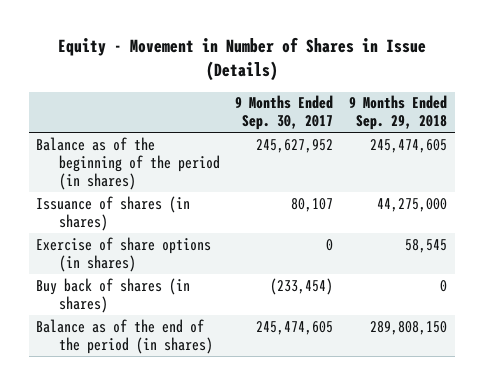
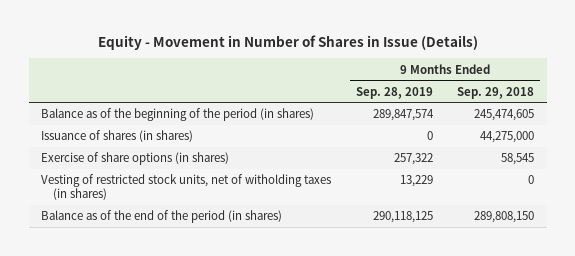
[235,95,334,131] 9 Months Ended Sep. 30, 2017 -> none
none -> [355,86,433,99] Sep. 28, 2019
[36,277,191,313] Buy back of shares (in shares) -> none
none -> [41,174,332,200] Vesting of restricted stock units, net of witholding taxes (in shares)

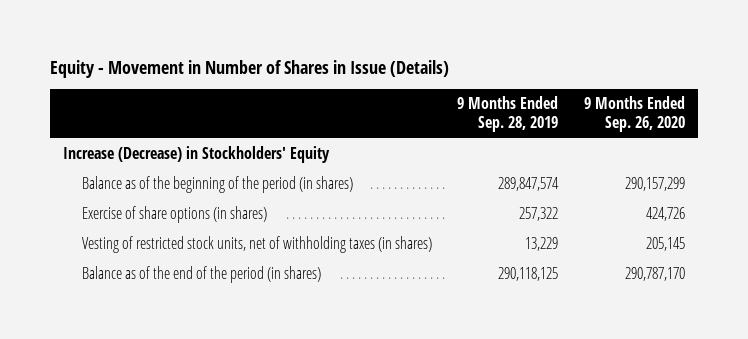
[457,86,535,99] Sep. 29, 2018 -> none
none -> [583,96,685,133] 9 Months Ended Sep. 26, 2020
none -> [62,146,330,164] Increase (Decrease) in Stockholders' Equity
[41,130,194,143] Issuance of shares (in shares) -> none
[41,174,332,200] Vesting of restricted stock units, net of witholding taxes (in shares) -> [81,236,432,254] Vesting of restricted stock units, net of withholding taxes (in shares)

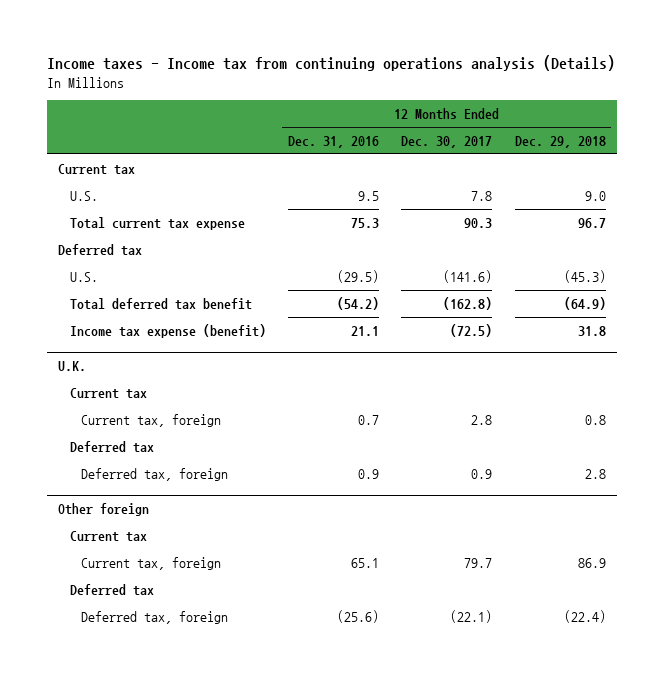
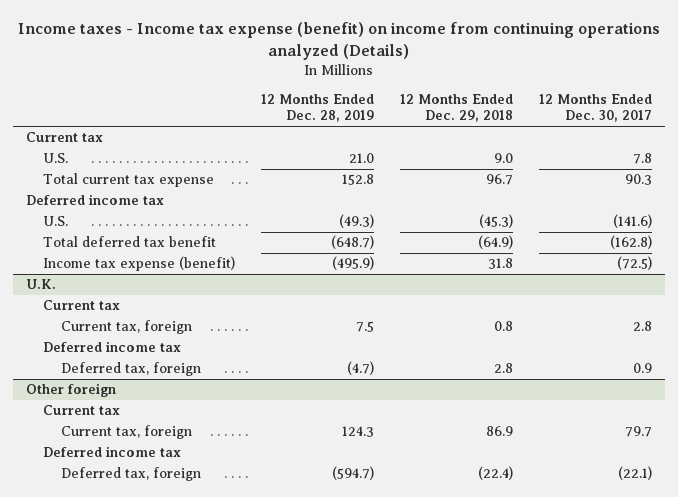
[47,55,616,72] Income taxes - Income tax from continuing operations analysis (Details) -> [17,22,660,60] Income taxes - Income tax expense (benefit) on income from continuing operations analyzed (Details)
[287,135,379,148] Dec. 31, 2016 -> none
none -> [261,93,375,123] 12 Months Ended Dec. 28, 2019
[58,243,143,256] Deferred tax -> [25,194,164,206] Deferred income tax
[69,440,154,453] Deferred tax -> [43,341,182,353] Deferred income tax
[69,583,154,596] Deferred tax -> [43,446,182,458] Deferred income tax

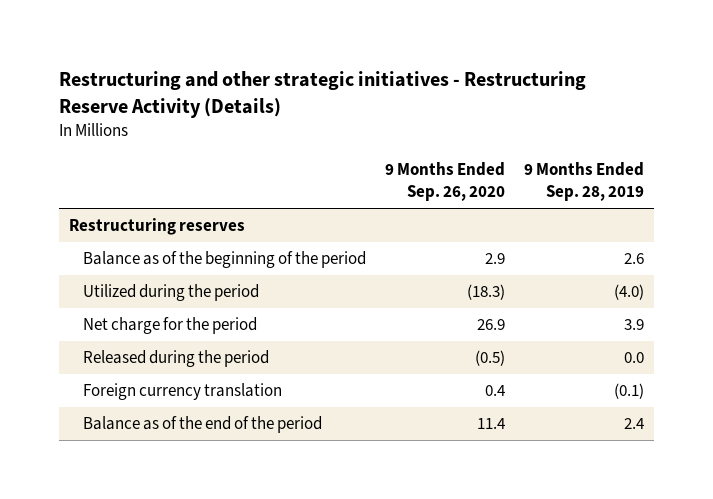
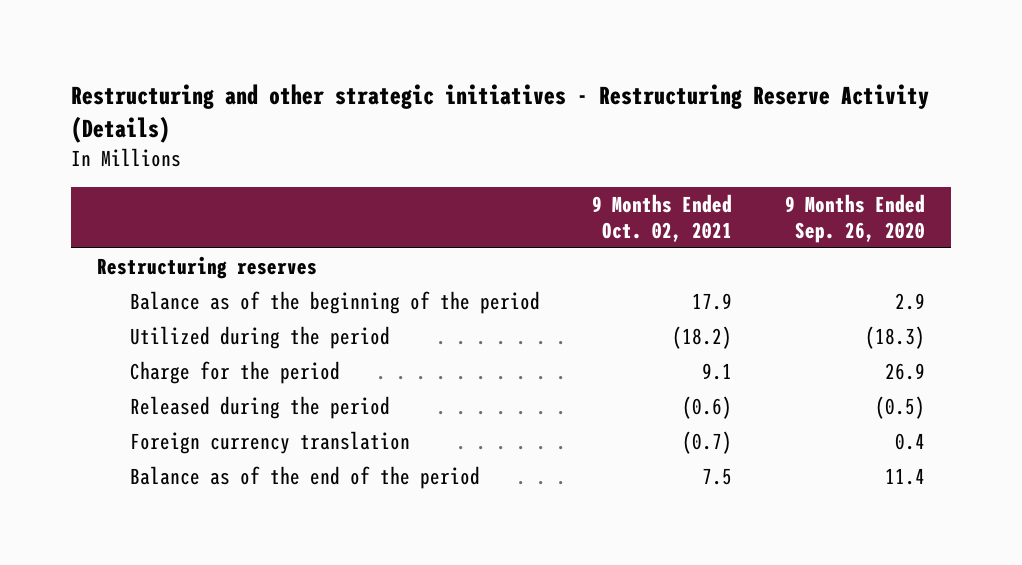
[524,162,645,202] 9 Months Ended Sep. 28, 2019 -> none
none -> [592,194,733,242] 9 Months Ended Oct. 02, 2021
[83,317,258,335] Net charge for the period -> [129,360,340,384] Charge for the period

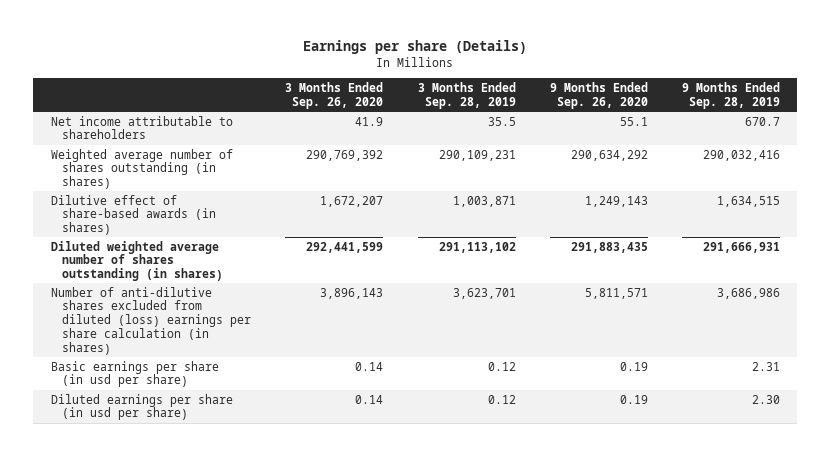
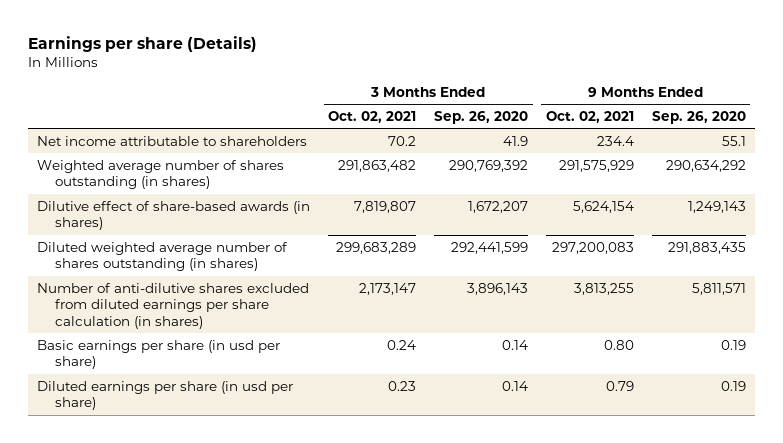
[417,81,516,109] 3 Months Ended Sep. 28, 2019 -> none
[682,81,781,109] 9 Months Ended Sep. 28, 2019 -> none
none -> [328,111,417,124] Oct. 02, 2021
none -> [545,111,634,124] Oct. 02, 2021
[50,286,252,355] Number of anti-dilutive shares excluded from diluted (loss) earnings per share calculation (in shares) -> [37,282,310,330] Number of anti-dilutive shares excluded from diluted earnings per share calculation (in shares)

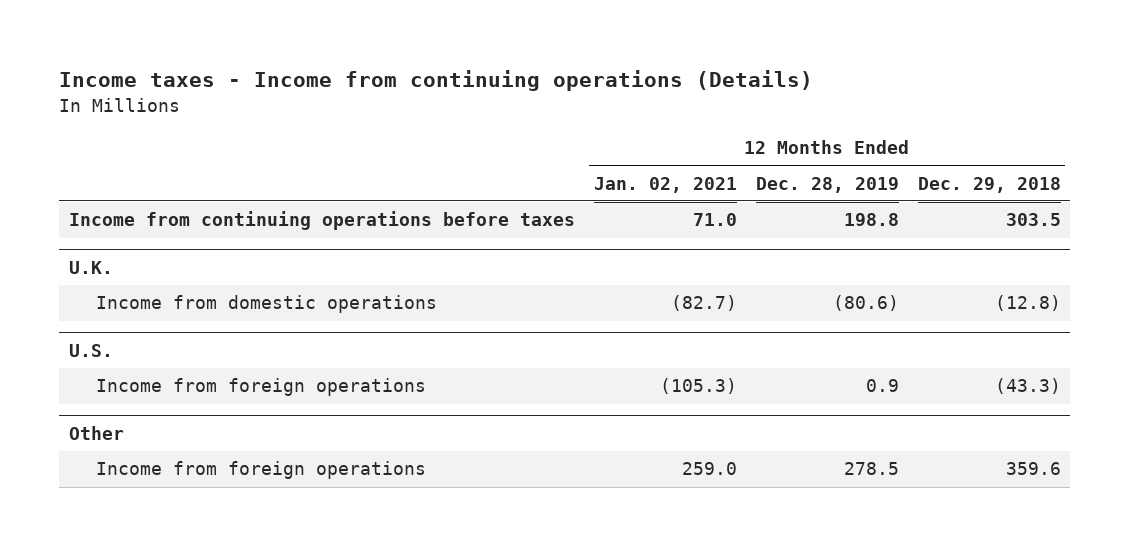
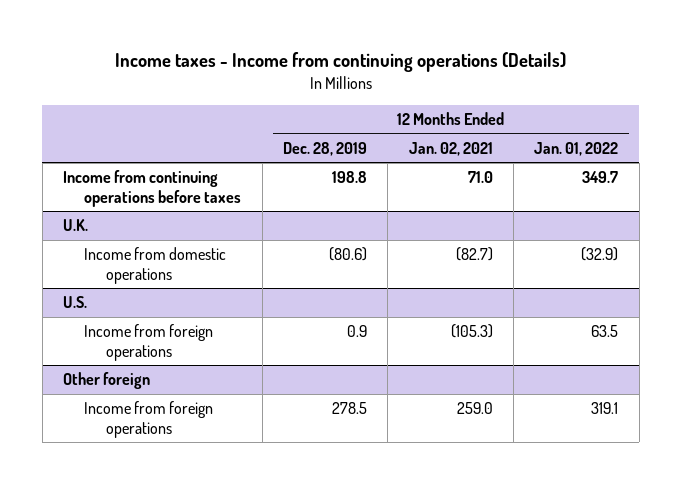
[917,176,1061,193] Dec. 29, 2018 -> none
none -> [534,141,619,156] Jan. 01, 2022
[68,425,124,440] Other -> [62,372,150,390] Other foreign

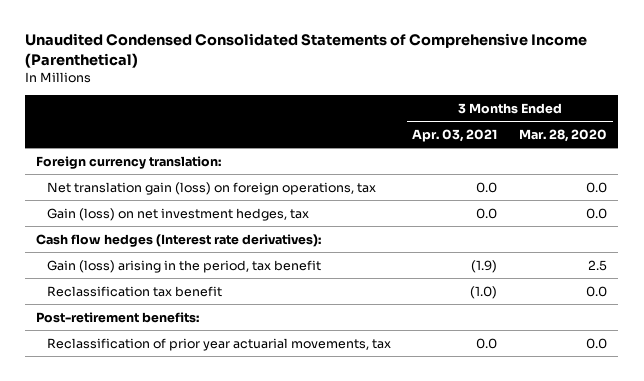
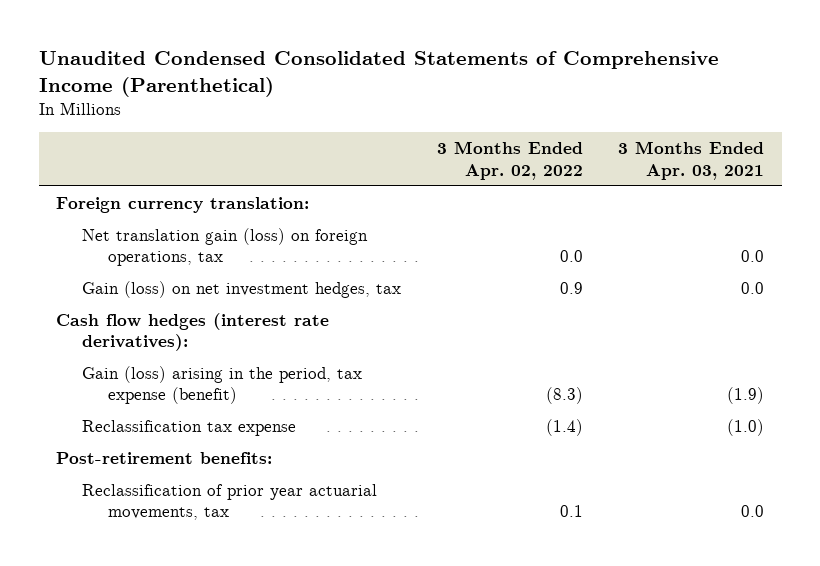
[519,128,608,142] Mar. 28, 2020 -> none
none -> [436,141,583,180] 3 Months Ended Apr. 02, 2022
[36,233,322,247] Cash flow hedges (Interest rate derivatives): -> [56,313,330,352] Cash flow hedges (interest rate derivatives):
[46,259,321,273] Gain (loss) arising in the period, tax benefit -> [82,366,363,405] Gain (loss) arising in the period, tax expense (benefit)
[46,285,222,297] Reclassification tax benefit -> [82,420,297,437] Reclassification tax expense

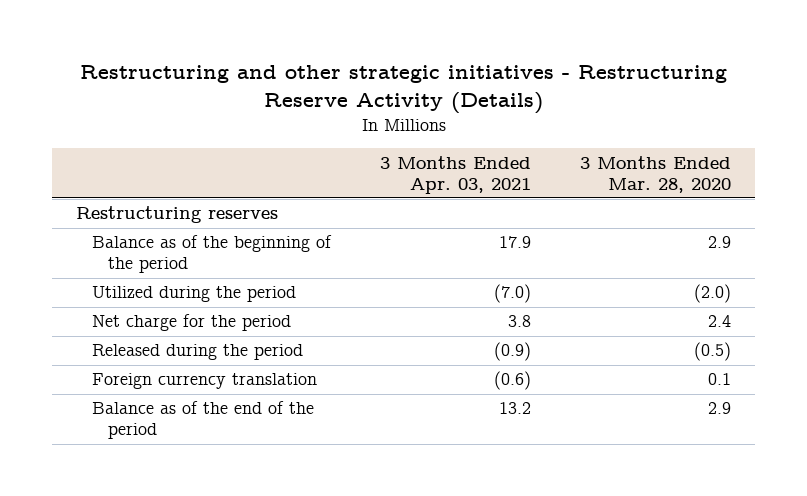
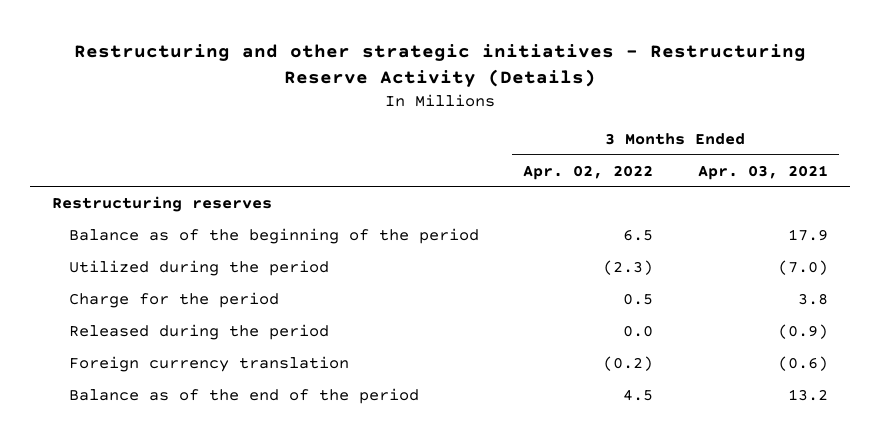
[579,155,731,193] 3 Months Ended Mar. 28, 2020 -> none
none -> [523,164,654,180] Apr. 02, 2022
[91,314,291,332] Net charge for the period -> [69,291,280,308] Charge for the period

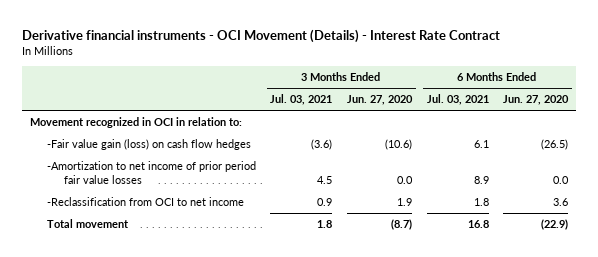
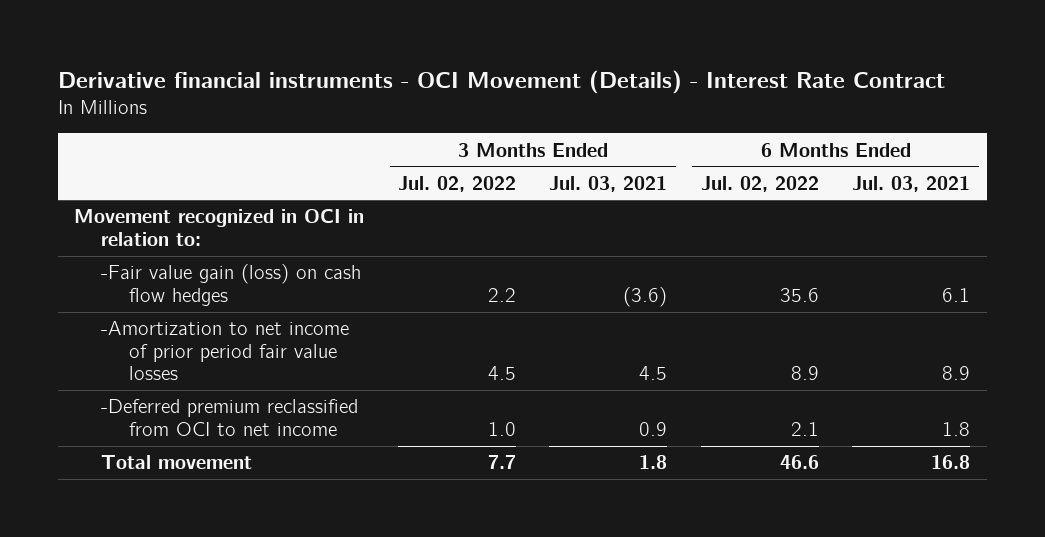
[346,95,413,106] Jun. 27, 2020 -> none
[503,95,570,106] Jun. 27, 2020 -> none
none -> [397,175,516,192] Jul. 02, 2022
none -> [700,175,819,192] Jul. 02, 2022
[46,197,244,207] -Reclassification from OCI to net income -> [101,399,359,436] -Deferred premium reclassified from OCI to net income

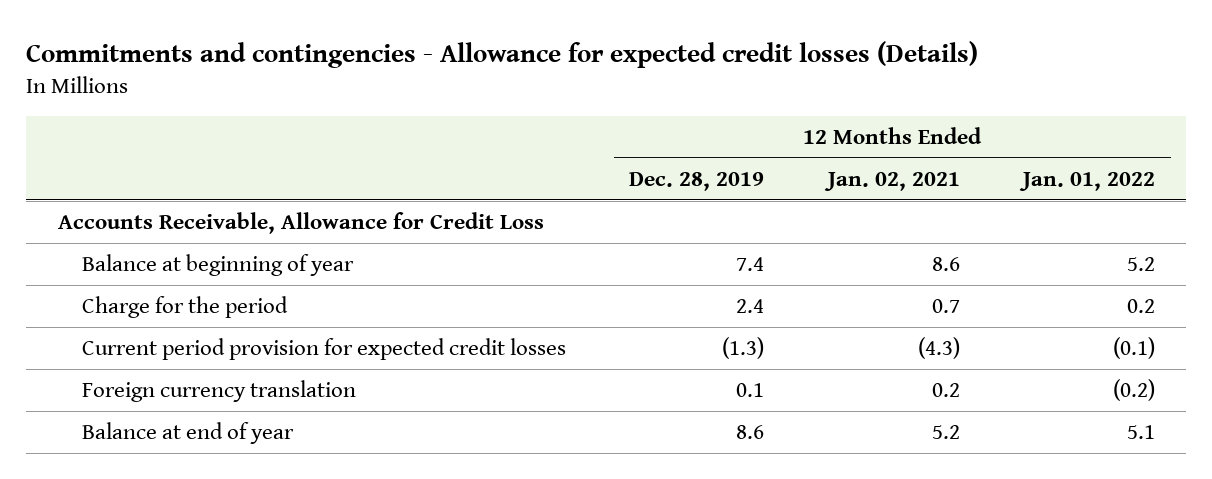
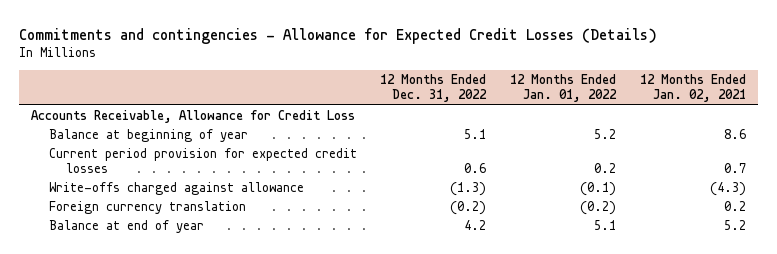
[25,40,978,68] Commitments and contingencies - Allowance for expected credit losses (Details) -> [19,27,658,44] Commitments and contingencies - Allowance for Expected Credit Losses (Details)
[629,171,765,191] Dec. 28, 2019 -> none
none -> [380,74,488,103] 12 Months Ended Dec. 31, 2022
[82,296,289,319] Charge for the period -> [48,148,357,174] Current period provision for expected credit losses
[82,338,567,361] Current period provision for expected credit losses -> [48,182,304,196] Write-offs charged against allowance

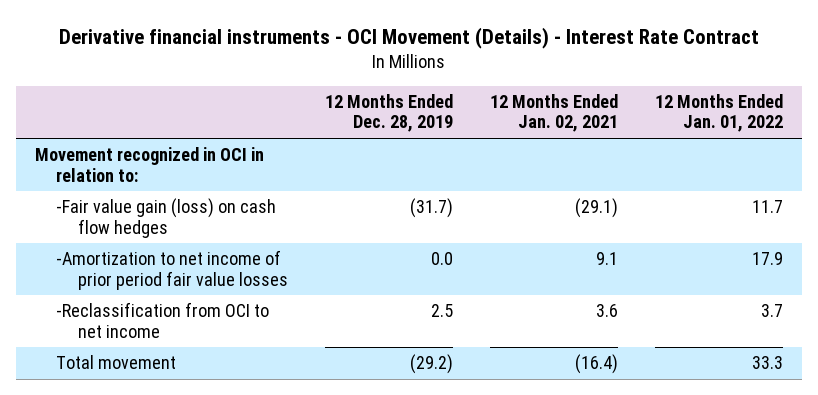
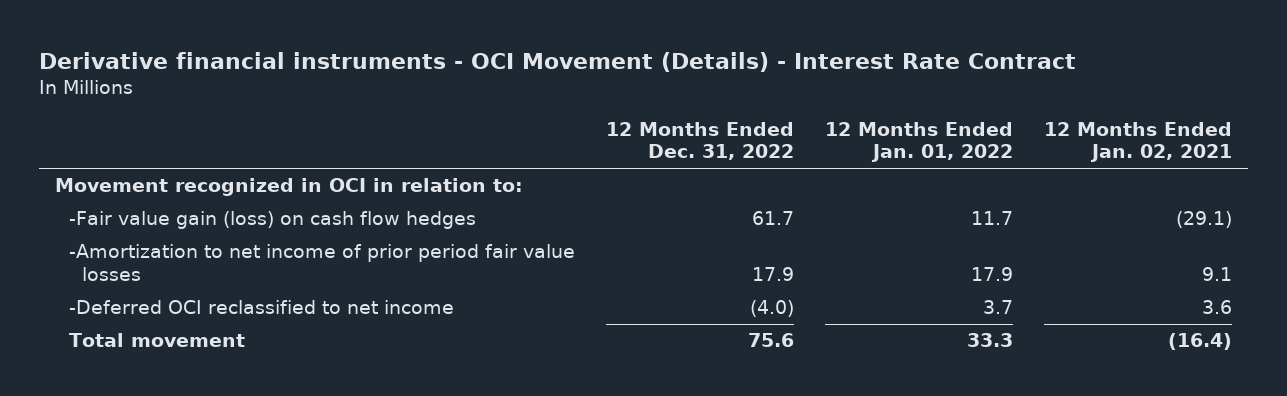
[325,93,454,133] 12 Months Ended Dec. 28, 2019 -> none
none -> [605,122,794,161] 12 Months Ended Dec. 31, 2022
[56,302,270,338] -Reclassification from OCI to net income -> [68,300,454,315] -Deferred OCI reclassified to net income

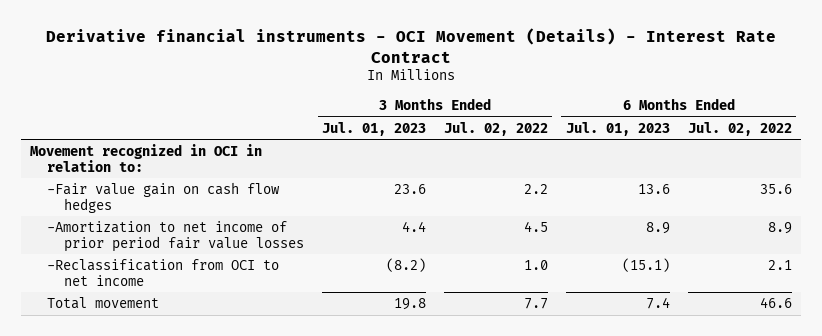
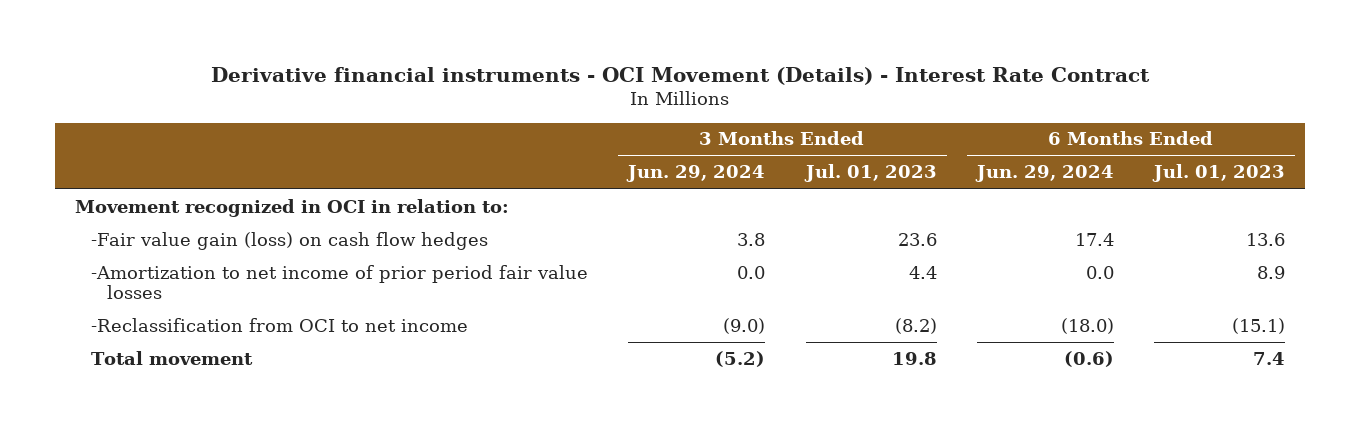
[444,121,549,136] Jul. 02, 2022 -> none
[687,121,792,136] Jul. 02, 2022 -> none
none -> [626,165,766,183] Jun. 29, 2024
none -> [974,165,1114,183] Jun. 29, 2024
[47,182,281,213] -Fair value gain on cash flow hedges -> [90,231,488,250] -Fair value gain (loss) on cash flow hedges

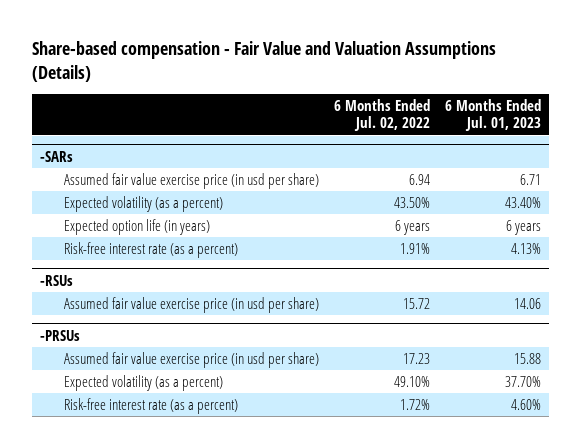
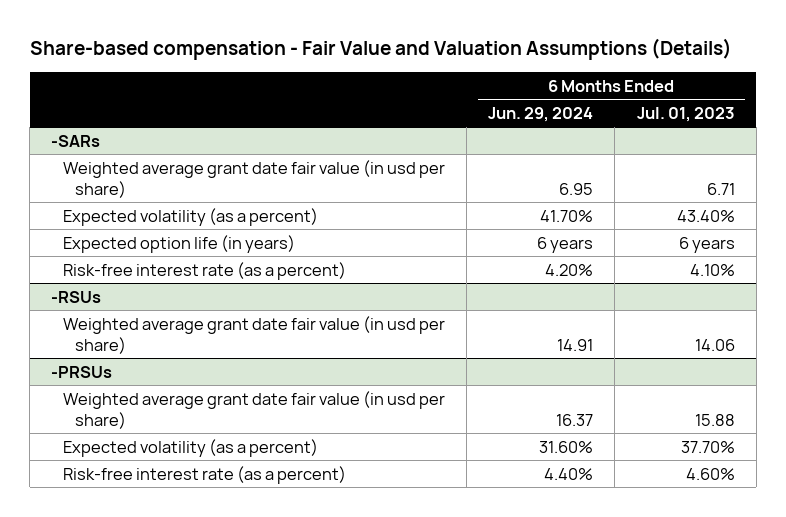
[333,98,430,132] 6 Months Ended Jul. 02, 2022 -> none
none -> [488,106,594,122] Jun. 29, 2024
[63,173,319,190] Assumed fair value exercise price (in usd per share) -> [63,159,446,199] Weighted average grant date fair value (in usd per share)
[511,243,542,255] 4.13% -> [689,263,735,276] 4.10%
[63,297,319,314] Assumed fair value exercise price (in usd per share) -> [63,315,446,355] Weighted average grant date fair value (in usd per share)
[63,352,319,369] Assumed fair value exercise price (in usd per share) -> [63,390,446,430] Weighted average grant date fair value (in usd per share)

